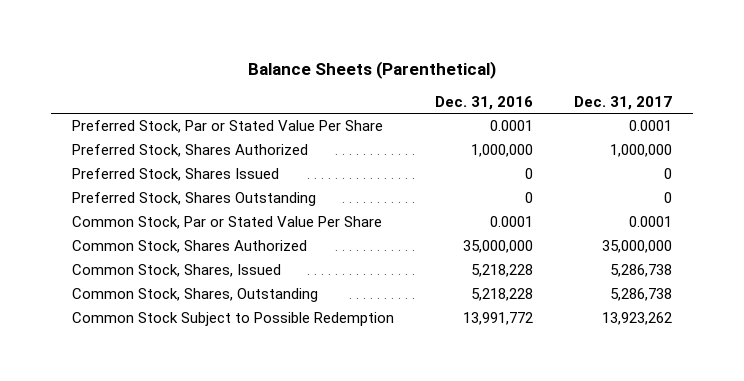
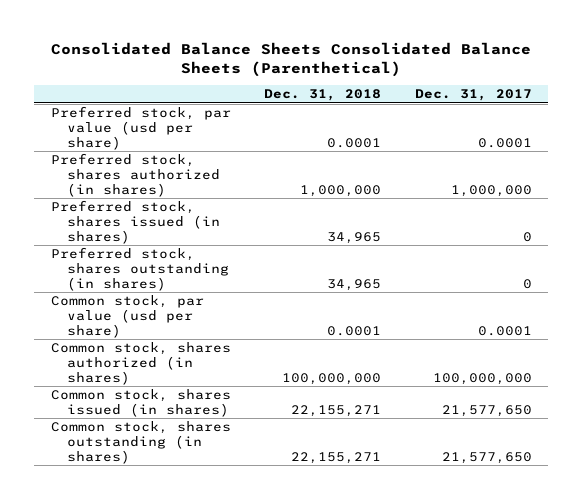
[248,60,497,79] Balance Sheets (Parenthetical) -> [51,41,532,77] Consolidated Balance Sheets Consolidated Balance Sheets (Parenthetical)
[435,95,534,110] Dec. 31, 2016 -> none
none -> [264,89,382,102] Dec. 31, 2018
[71,312,394,327] Common Stock Subject to Possible Redemption -> none
[71,120,383,134] Preferred Stock, Par or Stated Value Per Share -> [51,106,232,150] Preferred stock, par value (usd per share)
[71,144,308,158] Preferred Stock, Shares Authorized -> [51,153,220,197] Preferred stock, shares authorized (in shares)
[71,168,279,182] Preferred Stock, Shares Issued -> [51,200,220,244] Preferred stock, shares issued (in shares)
[71,192,316,207] Preferred Stock, Shares Outstanding -> [51,247,229,291] Preferred stock, shares outstanding (in shares)
[71,216,382,230] Common Stock, Par or Stated Value Per Share -> [51,295,205,338] Common stock, par value (usd per share)
[71,240,307,254] Common Stock, Shares Authorized -> [51,342,232,385] Common stock, shares authorized (in shares)
[602,240,673,254] 35,000,000 -> [432,372,532,385] 100,000,000
[71,264,281,278] Common Stock, Shares, Issued -> [51,389,232,417] Common stock, shares issued (in shares)
[610,264,673,278] 5,286,738 -> [441,404,532,417] 21,577,650
[71,288,318,303] Common Stock, Shares, Outstanding -> [51,421,232,464] Common stock, shares outstanding (in shares)
[610,288,673,302] 5,286,738 -> [441,451,532,464] 21,577,650

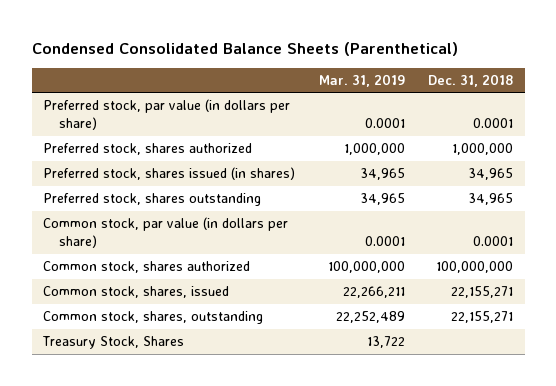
[51,41,532,77] Consolidated Balance Sheets Consolidated Balance Sheets (Parenthetical) -> [31,41,458,56] Condensed Consolidated Balance Sheets (Parenthetical)
[414,89,532,102] Dec. 31, 2017 -> none
none -> [318,73,405,87] Mar. 31, 2019
[51,106,232,150] Preferred stock, par value (usd per share) -> [43,99,291,131] Preferred stock, par value (in dollars per share)
[51,153,220,197] Preferred stock, shares authorized (in shares) -> [43,143,253,156] Preferred stock, shares authorized
[51,247,229,291] Preferred stock, shares outstanding (in shares) -> [43,193,262,207] Preferred stock, shares outstanding
[51,295,205,338] Common stock, par value (usd per share) -> [43,217,289,249] Common stock, par value (in dollars per share)
[51,342,232,385] Common stock, shares authorized (in shares) -> [43,261,251,274] Common stock, shares authorized
[51,389,232,417] Common stock, shares issued (in shares) -> [43,286,230,299] Common stock, shares, issued
[51,421,232,464] Common stock, shares outstanding (in shares) -> [43,311,264,325] Common stock, shares, outstanding
none -> [42,336,185,350] Treasury Stock, Shares

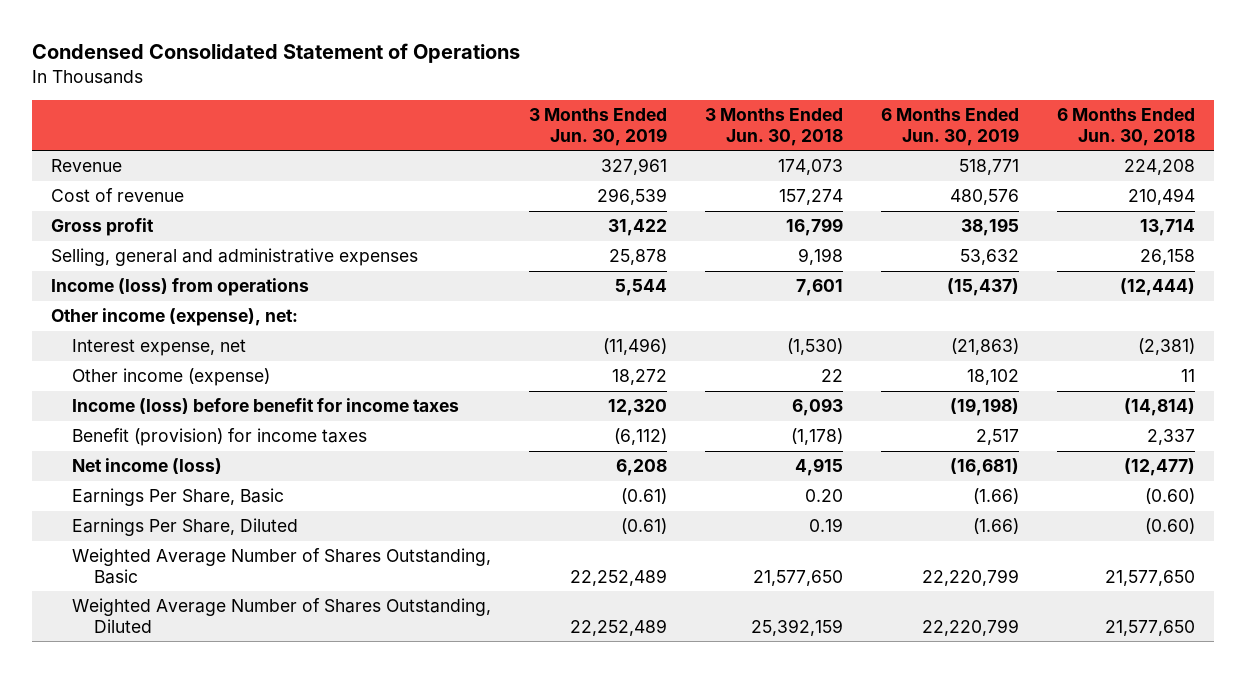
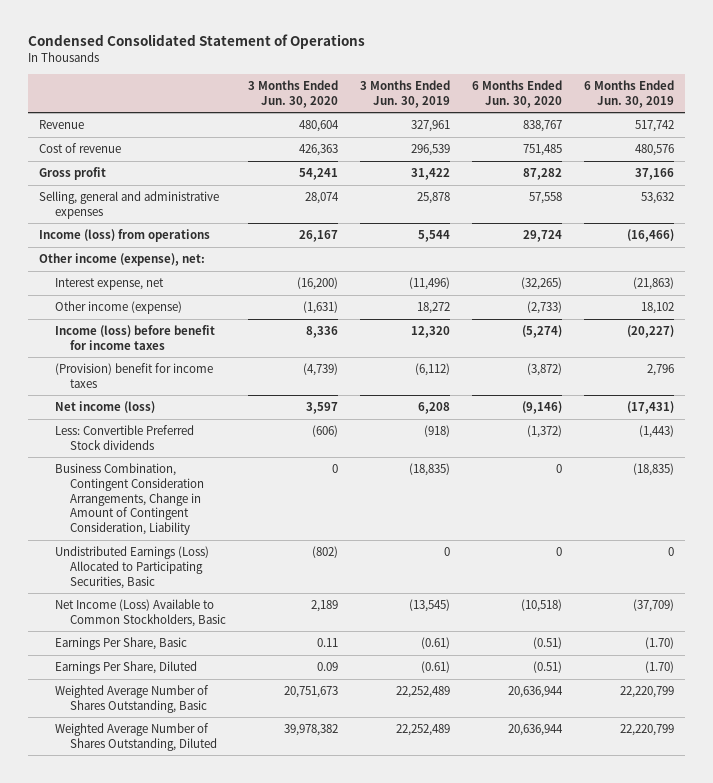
[705,107,844,146] 3 Months Ended Jun. 30, 2018 -> none
[1057,107,1196,146] 6 Months Ended Jun. 30, 2018 -> none
none -> [248,79,339,108] 3 Months Ended Jun. 30, 2020
none -> [472,79,563,108] 6 Months Ended Jun. 30, 2020
[959,159,1020,176] 518,771 -> [635,120,675,133] 517,742
[961,218,1020,237] 38,195 -> [635,168,675,181] 37,166
[947,278,1020,297] (15,437) -> [627,229,675,243] (16,466)
[950,398,1020,417] (19,198) -> [627,325,675,339] (20,227)
[72,428,368,447] Benefit (provision) for income taxes -> [54,363,213,388] (Provision) benefit for income taxes
[976,429,1020,446] 2,517 -> [647,364,675,377] 2,796
[950,458,1020,477] (16,681) -> [627,401,675,415] (17,431)
none -> [54,425,194,450] Less: Convertible Preferred Stock dividends
none -> [54,463,205,535] Business Combination, Contingent Consideration Arrangements, Change in Amount of Contingent Consideration, Liability
none -> [54,546,209,589] Undistributed Earnings (Loss) Allocated to Participating Securities, Basic
none -> [54,599,227,627] Net Income (Loss) Available to Common Stockholders, Basic
[973,488,1020,505] (1.66) -> [645,637,675,650] (1.70)
[973,518,1020,535] (1.66) -> [645,661,675,674] (1.70)

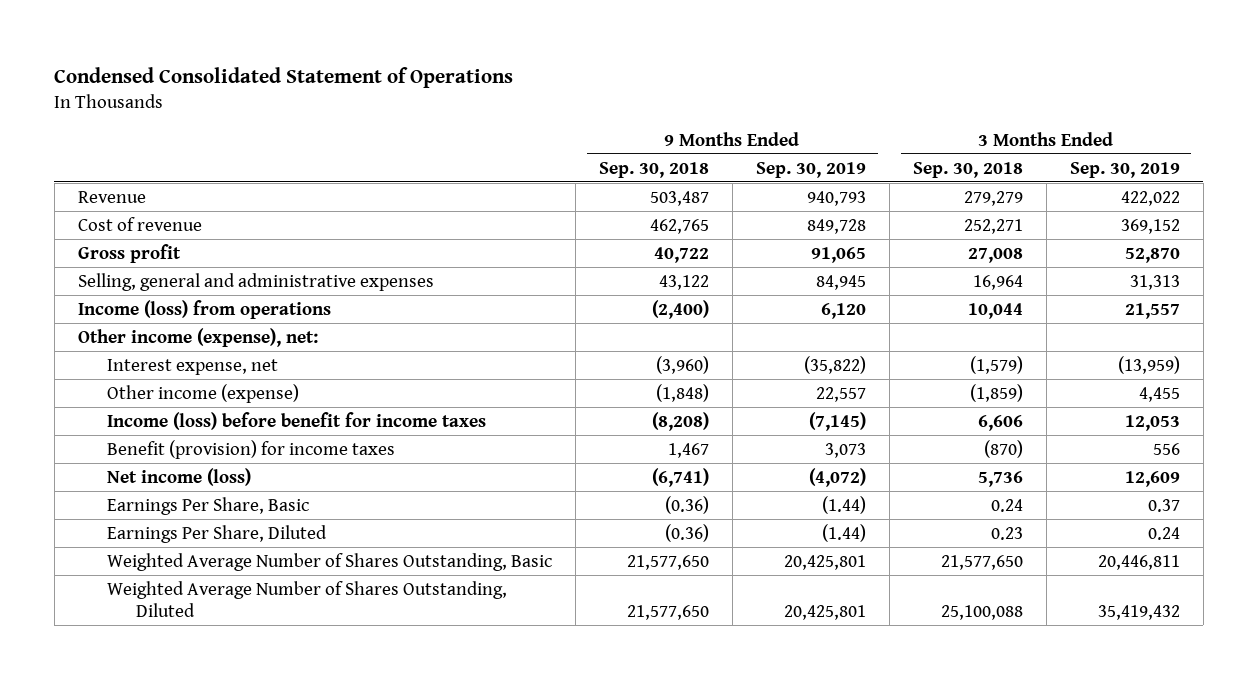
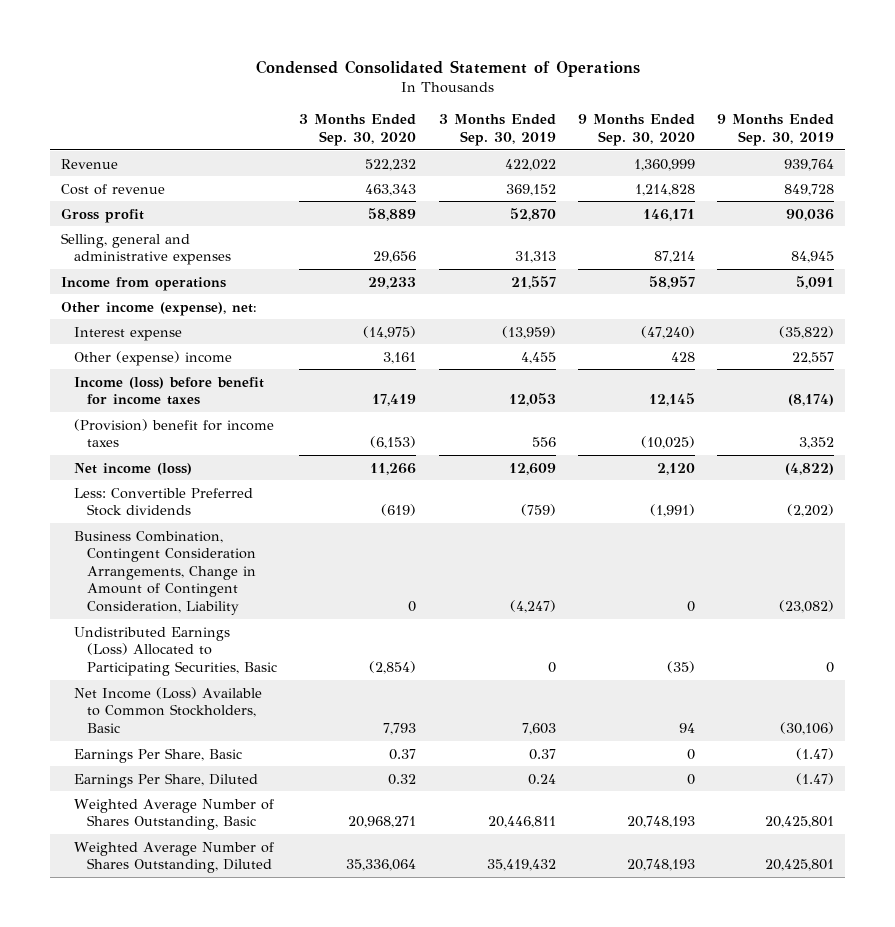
[598,161,709,178] Sep. 30, 2018 -> none
[912,161,1023,178] Sep. 30, 2018 -> none
none -> [299,114,417,146] 3 Months Ended Sep. 30, 2020
none -> [577,114,695,146] 9 Months Ended Sep. 30, 2020
[806,190,866,206] 940,793 -> [784,158,835,171] 939,764
[810,246,866,263] 91,065 -> [786,208,835,221] 90,036
[77,299,331,319] Income (loss) from operations -> [61,276,227,291] Income from operations
[820,302,866,319] 6,120 -> [796,275,835,289] 5,091
[106,358,278,375] Interest expense, net -> [74,326,183,341] Interest expense
[106,383,299,403] Other income (expense) -> [74,350,233,366] Other (expense) income
[808,411,866,431] (7,145) -> [788,394,835,407] (8,174)
[106,439,395,459] Benefit (provision) for income taxes -> [74,418,275,448] (Provision) benefit for income taxes
[824,442,866,458] 3,073 -> [799,437,835,450] 3,352
[808,467,866,487] (4,072) -> [785,462,835,475] (4,822)
none -> [74,487,254,517] Less: Convertible Preferred Stock dividends
none -> [74,530,257,615] Business Combination, Contingent Consideration Arrangements, Change in Amount of Contingent Consideration, Liability
none -> [74,626,278,676] Undistributed Earnings (Loss) Allocated to Participating Securities, Basic
none -> [74,686,263,733] Net Income (Loss) Available to Common Stockholders, Basic
[821,495,866,514] (1.44) -> [796,747,835,760] (1.47)
[821,523,866,542] (1.44) -> [796,772,835,785] (1.47)

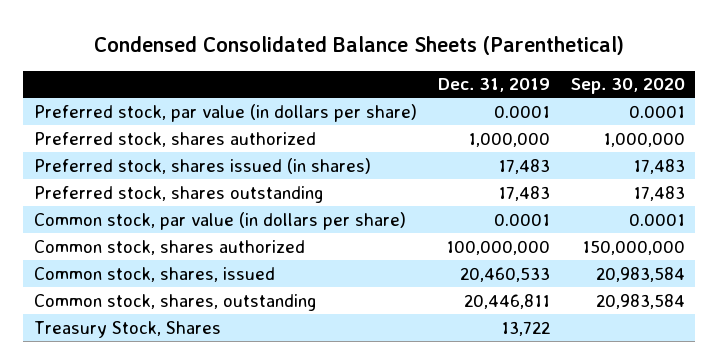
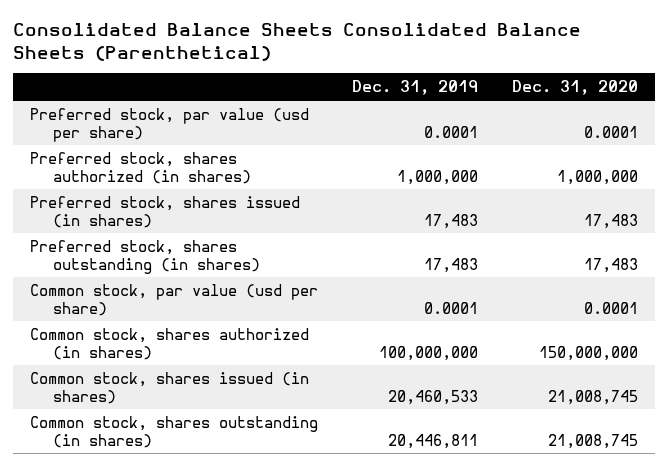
[94,36,625,56] Condensed Consolidated Balance Sheets (Parenthetical) -> [12,22,581,61] Consolidated Balance Sheets Consolidated Balance Sheets (Parenthetical)
[570,78,685,95] Sep. 30, 2020 -> none
none -> [511,80,638,96] Dec. 31, 2020
[33,103,417,122] Preferred stock, par value (in dollars per share) -> [29,108,309,142] Preferred stock, par value (usd per share)
[33,131,316,147] Preferred stock, shares authorized -> [29,152,252,184] Preferred stock, shares authorized (in shares)
[33,320,221,338] Treasury Stock, Shares -> none
[33,185,323,203] Preferred stock, shares outstanding -> [29,240,261,274] Preferred stock, shares outstanding (in shares)
[33,211,406,230] Common stock, par value (in dollars per share) -> [29,284,318,316] Common stock, par value (usd per share)
[33,239,305,255] Common stock, shares authorized -> [29,328,309,360] Common stock, shares authorized (in shares)
[33,266,275,282] Common stock, shares, issued -> [29,372,309,404] Common stock, shares issued (in shares)
[33,293,316,311] Common stock, shares, outstanding -> [29,416,318,448] Common stock, shares outstanding (in shares)

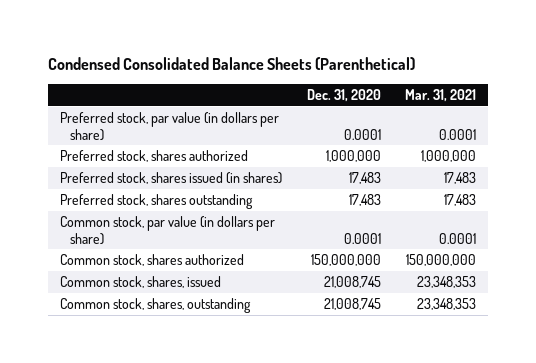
[12,22,581,61] Consolidated Balance Sheets Consolidated Balance Sheets (Parenthetical) -> [47,56,415,70] Condensed Consolidated Balance Sheets (Parenthetical)
[351,80,478,96] Dec. 31, 2019 -> none
none -> [404,89,476,103] Mar. 31, 2021
[29,108,309,142] Preferred stock, par value (usd per share) -> [60,112,280,141] Preferred stock, par value (in dollars per share)
[29,152,252,184] Preferred stock, shares authorized (in shares) -> [60,150,249,163] Preferred stock, shares authorized
[29,240,261,274] Preferred stock, shares outstanding (in shares) -> [60,194,254,210] Preferred stock, shares outstanding
[29,284,318,316] Common stock, par value (usd per share) -> [60,216,276,245] Common stock, par value (in dollars per share)
[29,328,309,360] Common stock, shares authorized (in shares) -> [60,254,245,267] Common stock, shares authorized
[29,372,309,404] Common stock, shares issued (in shares) -> [60,276,222,289] Common stock, shares, issued
[29,416,318,448] Common stock, shares outstanding (in shares) -> [60,298,252,314] Common stock, shares, outstanding

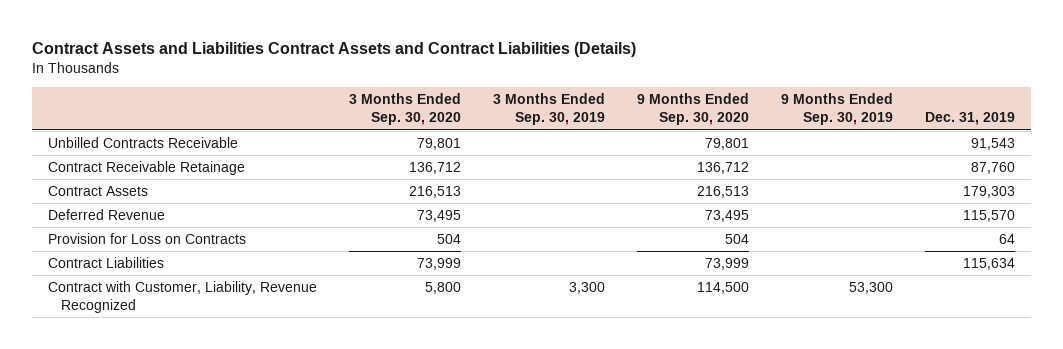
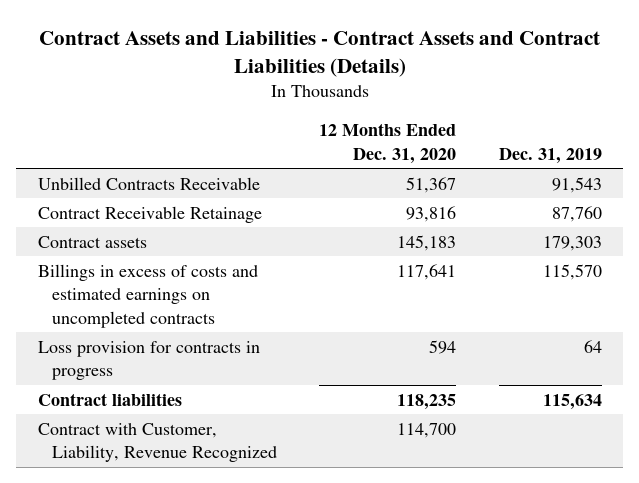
[32,42,637,58] Contract Assets and Liabilities Contract Assets and Contract Liabilities (Details) -> [38,30,600,77] Contract Assets and Liabilities - Contract Assets and Contract Liabilities (Details)
[349,93,462,126] 3 Months Ended Sep. 30, 2020 -> none
[493,93,606,126] 3 Months Ended Sep. 30, 2019 -> none
[637,93,750,126] 9 Months Ended Sep. 30, 2020 -> none
[781,93,894,126] 9 Months Ended Sep. 30, 2019 -> none
none -> [319,123,457,164] 12 Months Ended Dec. 31, 2020
[48,186,149,197] Contract Assets -> [37,235,147,248] Contract assets
[48,209,166,221] Deferred Revenue -> [37,263,258,328] Billings in excess of costs and estimated earnings on uncompleted contracts
[48,233,247,245] Provision for Loss on Contracts -> [37,340,260,381] Loss provision for contracts in progress
[48,257,165,269] Contract Liabilities -> [37,392,182,406] Contract liabilities

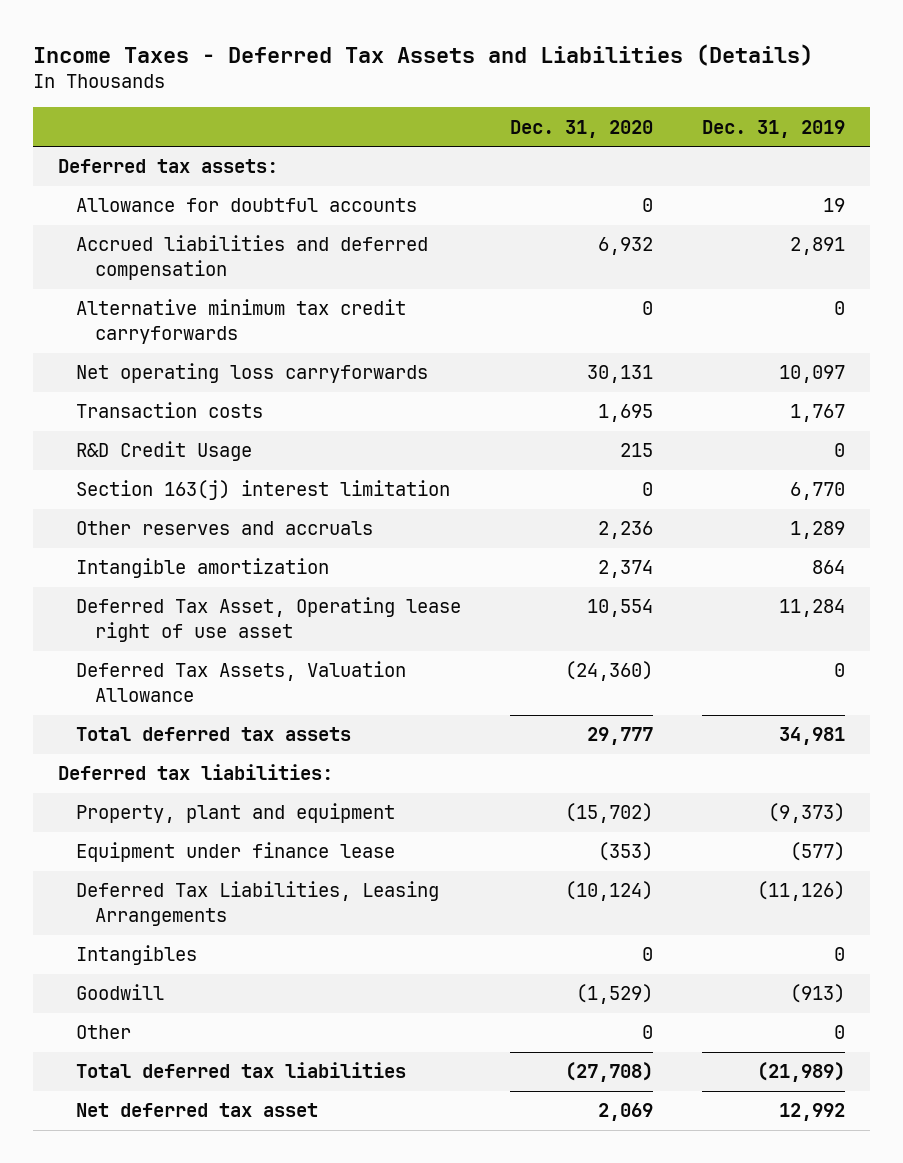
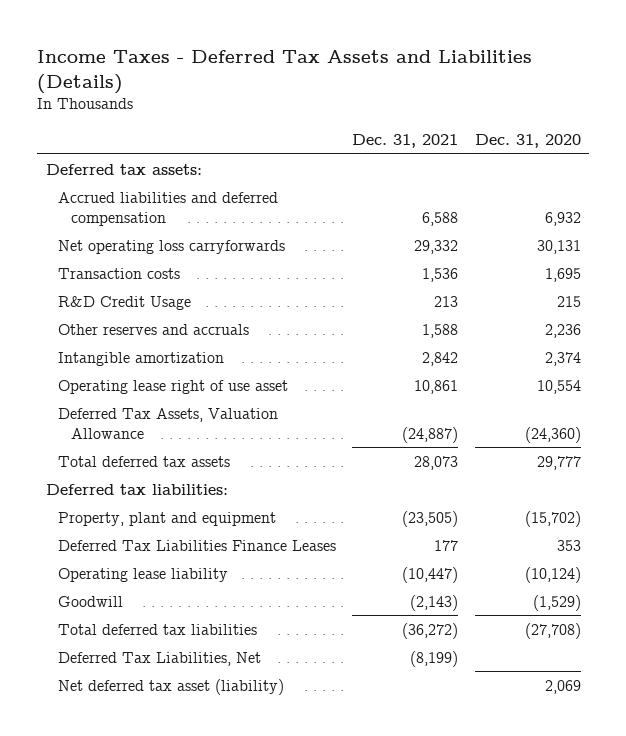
[702,119,846,138] Dec. 31, 2019 -> none
none -> [352,134,459,149] Dec. 31, 2021
[76,198,418,213] Allowance for doubtful accounts -> none
[76,299,407,344] Alternative minimum tax credit carryforwards -> none
[76,480,451,501] Section 163(j) interest limitation -> none
[76,597,462,642] Deferred Tax Asset, Operating lease right of use asset -> [58,379,289,394] Operating lease right of use asset
[76,842,396,863] Equipment under finance lease -> none
[76,945,198,966] Intangibles -> none
none -> [58,539,337,551] Deferred Tax Liabilities Finance Leases
[76,881,440,926] Deferred Tax Liabilities, Leasing Arrangements -> [58,567,229,582] Operating lease liability
[76,1025,132,1040] Other -> none
none -> [58,651,262,666] Deferred Tax Liabilities, Net
[76,1103,319,1118] Net deferred tax asset -> [58,678,285,695] Net deferred tax asset (liability)

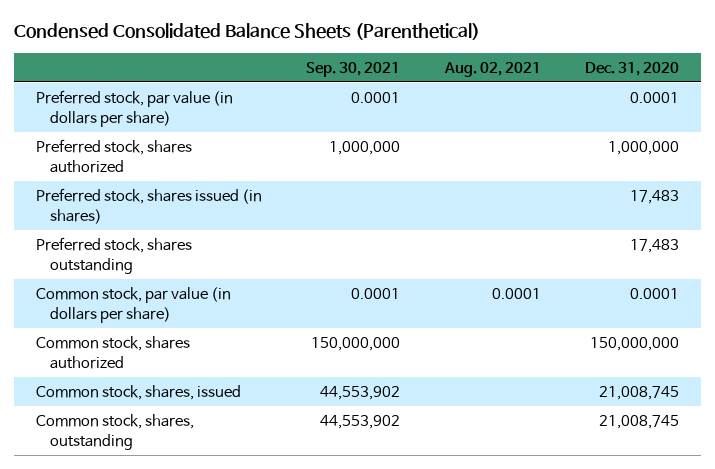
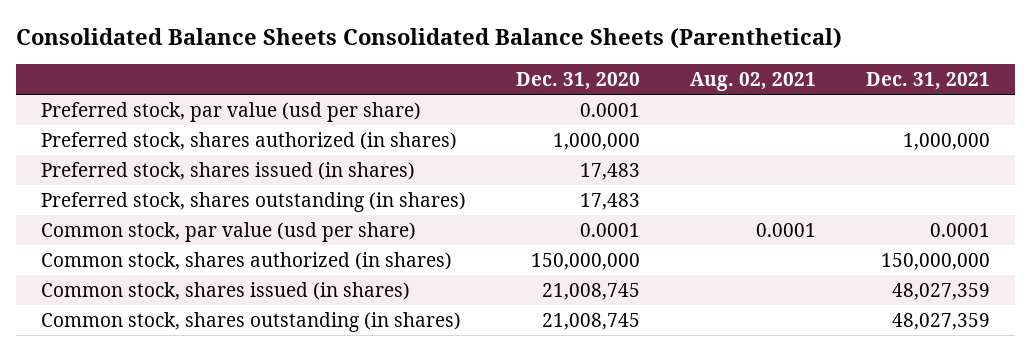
[13,23,480,41] Condensed Consolidated Balance Sheets (Parenthetical) -> [15,28,842,50] Consolidated Balance Sheets Consolidated Balance Sheets (Parenthetical)
[306,61,401,77] Sep. 30, 2021 -> none
none -> [865,72,990,91] Dec. 31, 2021
[35,90,233,127] Preferred stock, par value (in dollars per share) -> [40,101,421,122] Preferred stock, par value (usd per share)
[35,139,192,173] Preferred stock, shares authorized -> [40,131,457,150] Preferred stock, shares authorized (in shares)
[35,237,192,274] Preferred stock, shares outstanding -> [40,191,466,212] Preferred stock, shares outstanding (in shares)
[35,287,231,323] Common stock, par value (in dollars per share) -> [40,221,416,242] Common stock, par value (usd per share)
[35,336,190,369] Common stock, shares authorized -> [40,251,452,270] Common stock, shares authorized (in shares)
[35,385,241,401] Common stock, shares, issued -> [40,281,410,300] Common stock, shares issued (in shares)
[35,414,194,450] Common stock, shares, outstanding -> [40,311,461,332] Common stock, shares outstanding (in shares)

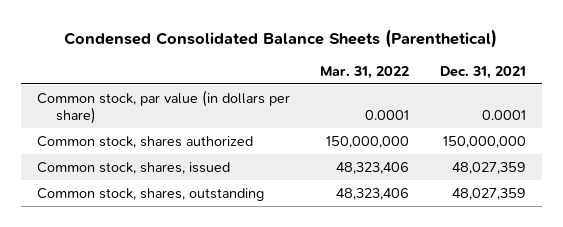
[15,28,842,50] Consolidated Balance Sheets Consolidated Balance Sheets (Parenthetical) -> [64,28,498,48] Condensed Consolidated Balance Sheets (Parenthetical)
[515,72,640,91] Dec. 31, 2020 -> none
[689,72,816,92] Aug. 02, 2021 -> none
none -> [320,66,410,80] Mar. 31, 2022
[40,101,421,122] Preferred stock, par value (usd per share) -> none
[40,131,457,150] Preferred stock, shares authorized (in shares) -> none
[40,161,415,180] Preferred stock, shares issued (in shares) -> none
[40,191,466,212] Preferred stock, shares outstanding (in shares) -> none
[40,221,416,242] Common stock, par value (usd per share) -> [36,89,290,125] Common stock, par value (in dollars per share)
[40,251,452,270] Common stock, shares authorized (in shares) -> [36,135,253,148] Common stock, shares authorized
[40,281,410,300] Common stock, shares issued (in shares) -> [36,161,230,174] Common stock, shares, issued
[40,311,461,332] Common stock, shares outstanding (in shares) -> [36,187,264,201] Common stock, shares, outstanding

